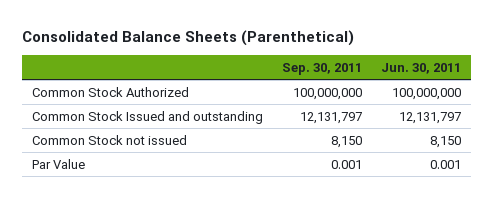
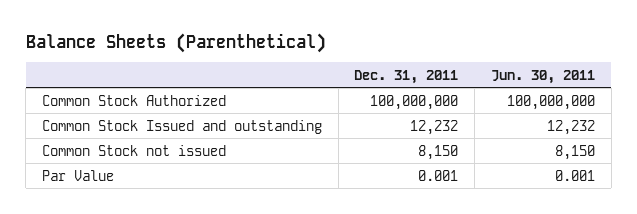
[22,30,355,47] Consolidated Balance Sheets (Parenthetical) -> [25,32,326,53] Balance Sheets (Parenthetical)
[282,62,363,75] Sep. 30, 2011 -> none
none -> [354,69,459,84] Dec. 31, 2011
[399,111,462,124] 12,131,797 -> [547,119,596,135] 12,232

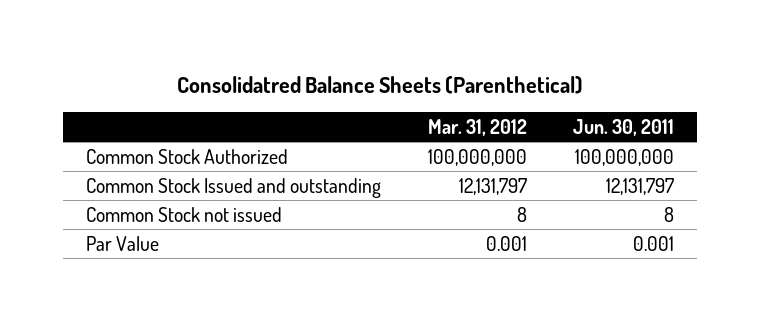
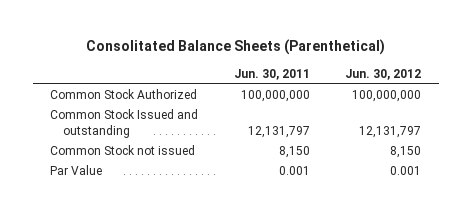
[177,75,584,94] Consolidatred Balance Sheets (Parenthetical) -> [85,39,385,56] Consolitated Balance Sheets (Parenthetical)
[427,118,527,136] Mar. 31, 2012 -> none
none -> [345,68,422,80] Jun. 30, 2012
[663,206,674,222] 8 -> [278,146,310,159] 8,150

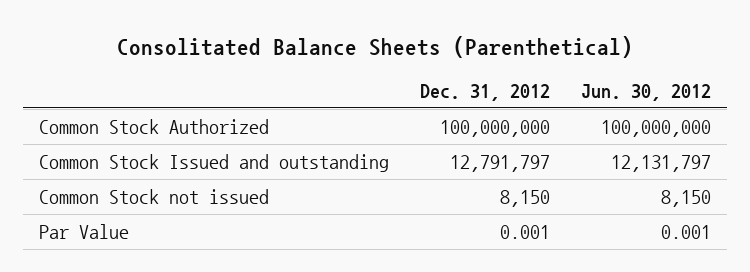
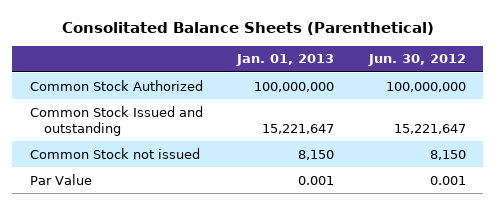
[420,83,551,101] Dec. 31, 2012 -> none
none -> [236,54,335,67] Jan. 01, 2013
[611,154,712,172] 12,131,797 -> [394,123,467,134] 15,221,647

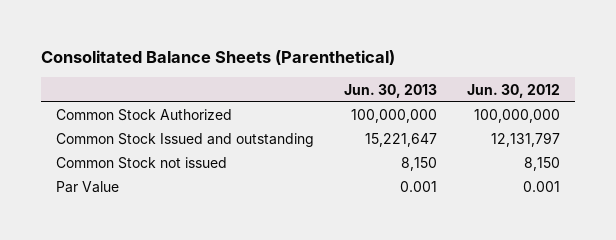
[236,54,335,67] Jan. 01, 2013 -> none
none -> [343,83,437,98] Jun. 30, 2013
[394,123,467,134] 15,221,647 -> [490,132,560,148] 12,131,797

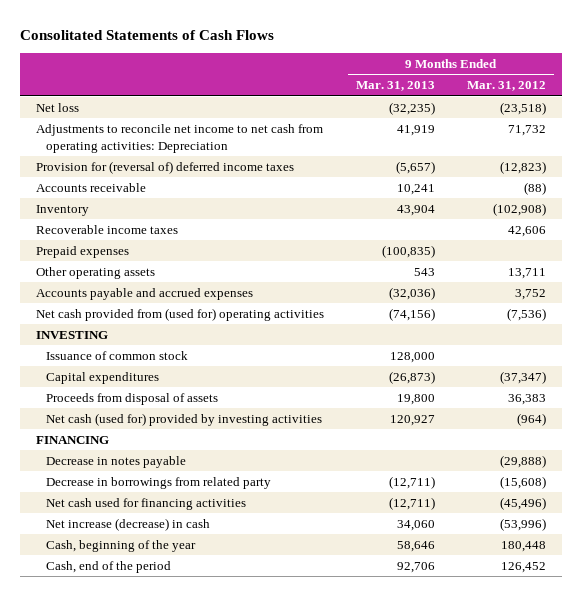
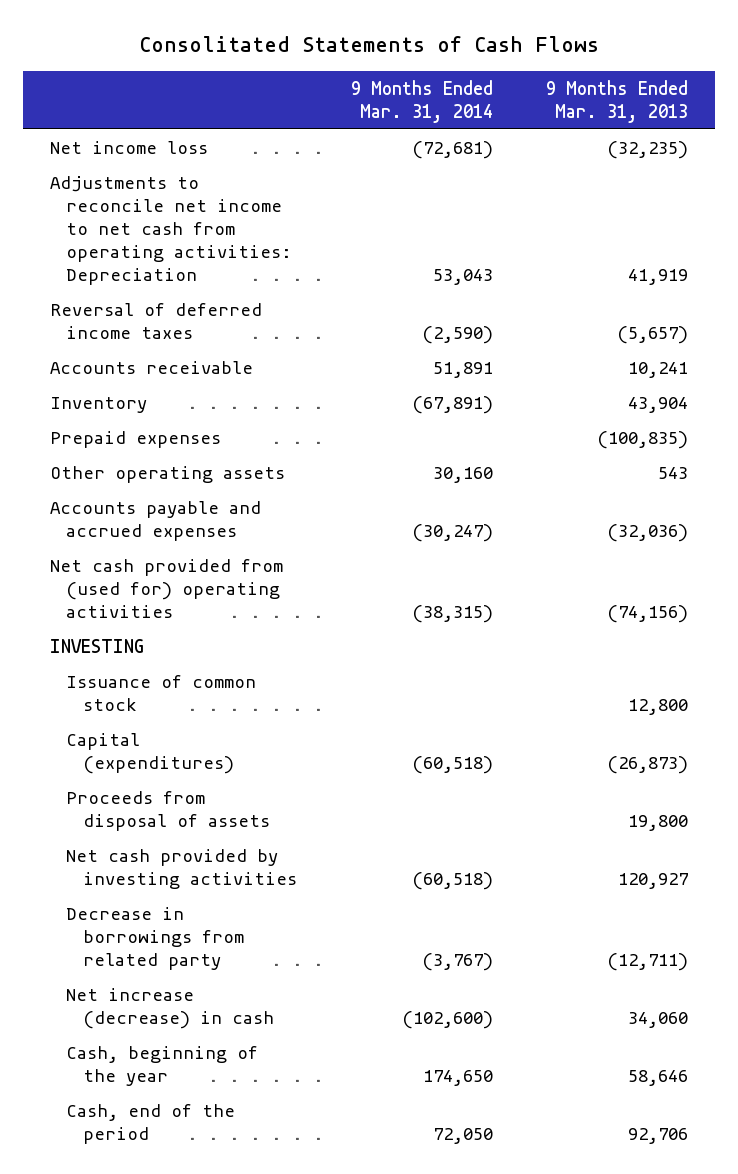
[467,81,547,92] Mar. 31, 2012 -> none
none -> [350,79,493,123] 9 Months Ended Mar. 31, 2014
[36,102,80,112] Net loss -> [49,141,208,155] Net income loss
[36,160,295,174] Provision for (reversal of) deferred income taxes -> [49,303,262,340] Reversal of deferred income taxes
[36,224,179,234] Recoverable income taxes -> none
[390,351,436,363] 128,000 -> [628,699,689,716] 12,800
[45,371,159,384] Capital expenditures -> [66,733,234,775] Capital (expenditures)
[36,435,110,444] FINANCING -> none
[45,455,186,468] Decrease in notes payable -> none
[45,412,322,426] Net cash (used for) provided by investing activities -> [66,849,297,890] Net cash provided by investing activities
[45,497,246,510] Net cash used for financing activities -> none

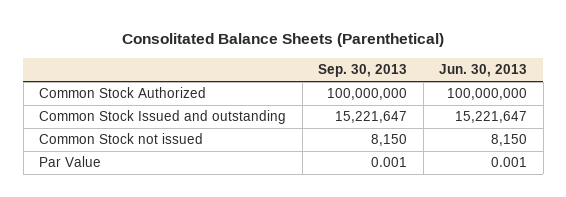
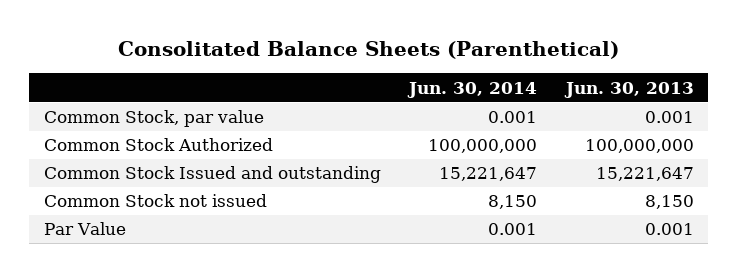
[318,64,408,78] Sep. 30, 2013 -> none
none -> [407,81,538,98] Jun. 30, 2014
none -> [43,110,264,128] Common Stock, par value

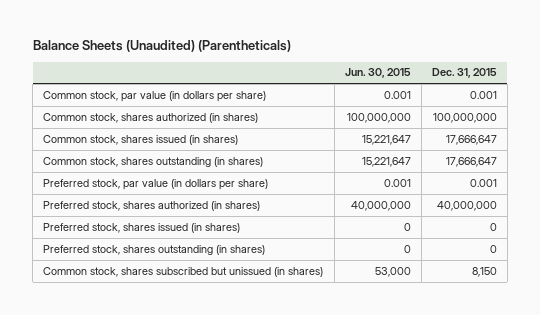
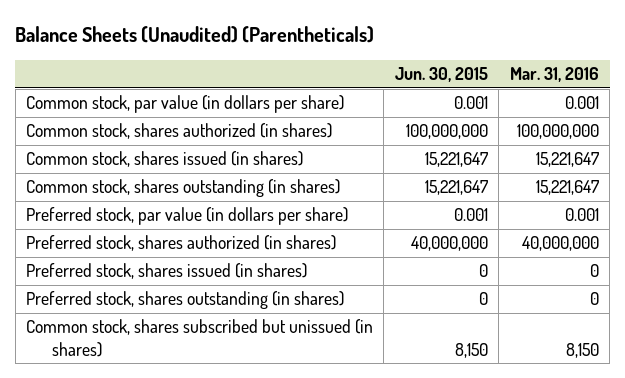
[431,68,497,79] Dec. 31, 2015 -> none
none -> [509,67,599,83] Mar. 31, 2016
[374,266,411,277] 53,000 -> [454,342,488,358] 8,150

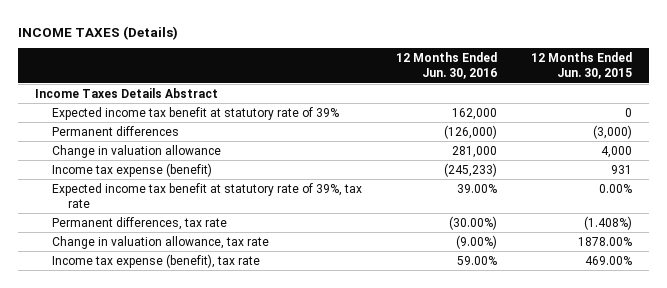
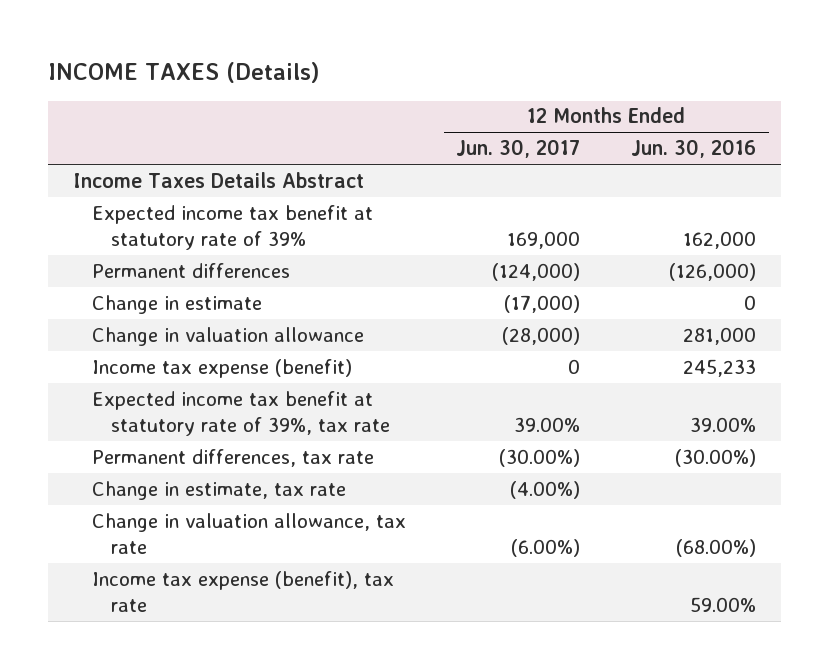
[530,52,632,80] 12 Months Ended Jun. 30, 2015 -> none
none -> [456,139,581,159] Jun. 30, 2017
none -> [91,294,262,314] Change in estimate
[443,162,497,177] (245,233) -> [682,358,756,377] 245,233
none -> [91,480,346,500] Change in estimate, tax rate
[455,234,497,249] (9.00%) -> [675,538,756,557] (68.00%)

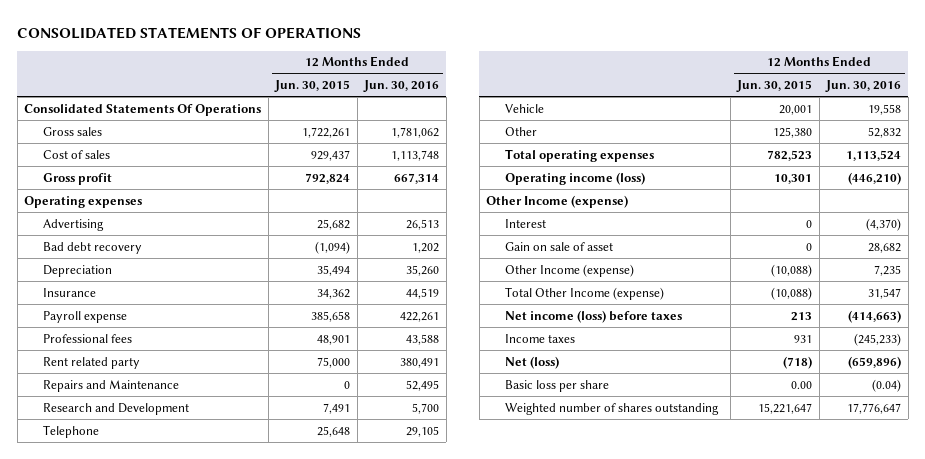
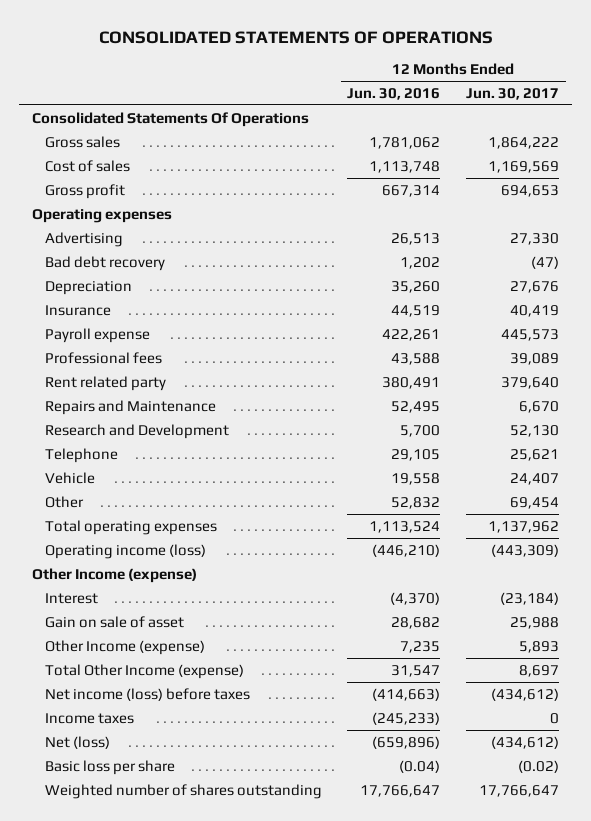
[274,80,351,93] Jun. 30, 2015 -> none
none -> [466,87,560,100] Jun. 30, 2017
[847,402,902,414] 17,776,647 -> [360,784,441,797] 17,766,647

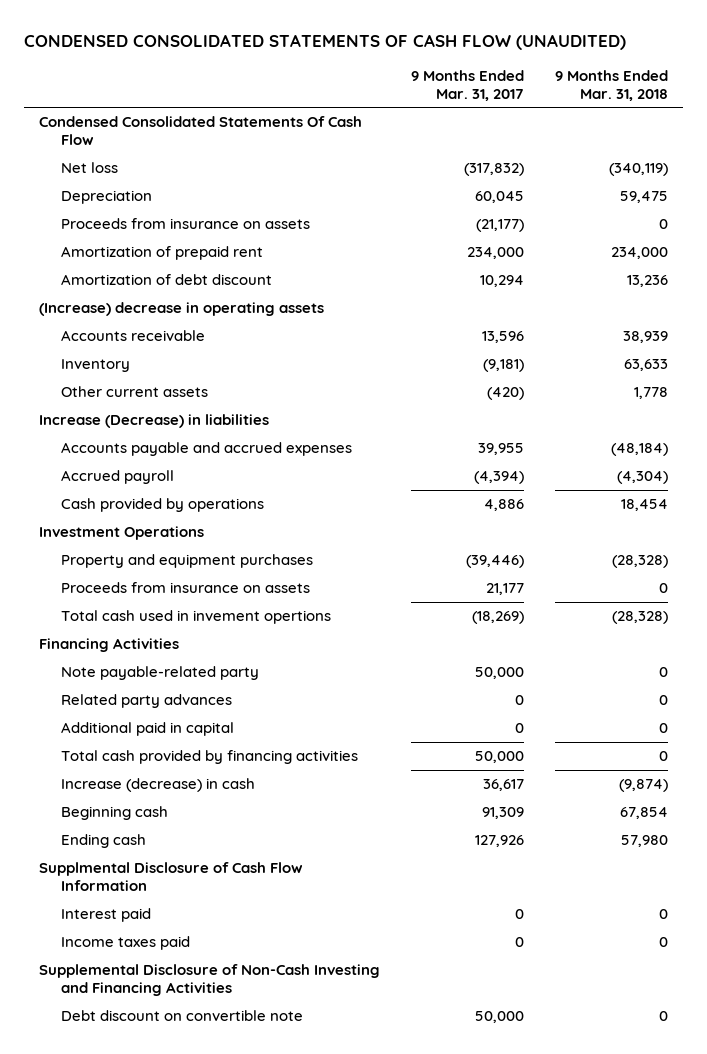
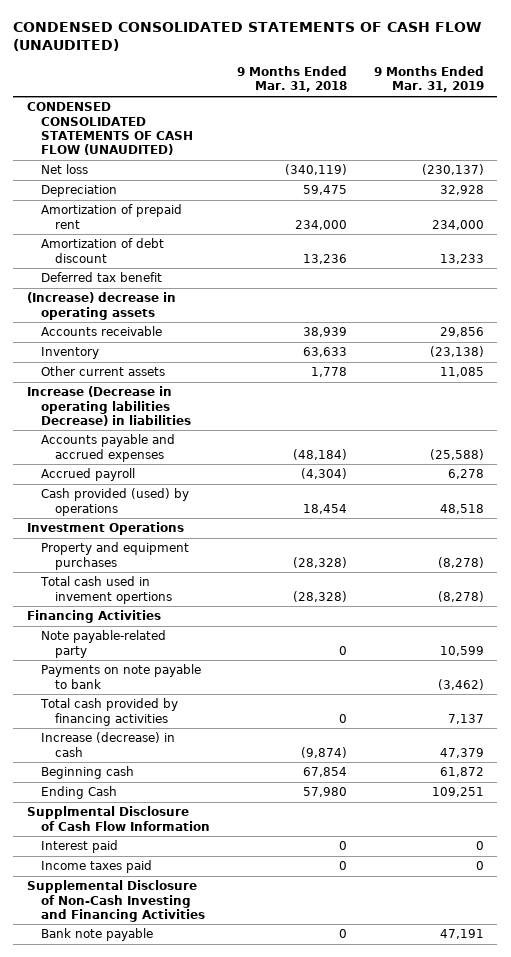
[410,69,524,101] 9 Months Ended Mar. 31, 2017 -> none
none -> [373,66,484,93] 9 Months Ended Mar. 31, 2019
[39,116,363,146] Condensed Consolidated Statements Of Cash Flow -> [26,102,193,155] CONDENSED CONSOLIDATED STATEMENTS OF CASH FLOW (UNAUDITED)
[61,218,311,230] Proceeds from insurance on assets -> none
none -> [40,272,162,283] Deferred tax benefit
[39,414,270,429] Increase (Decrease) in liabilities -> [26,386,191,426] Increase (Decrease in operating labilities Decrease) in liabilities
[61,498,265,513] Cash provided by operations -> [40,488,189,516] Cash provided (used) by operations
[61,582,311,594] Proceeds from insurance on assets -> none
[61,694,233,709] Related party advances -> none
[61,722,235,737] Additional paid in capital -> none
none -> [40,664,201,689] Payments on note payable to bank
[61,834,147,849] Ending cash -> [40,786,117,800] Ending Cash
[61,1010,304,1022] Debt discount on convertible note -> none
none -> [40,928,153,942] Bank note payable

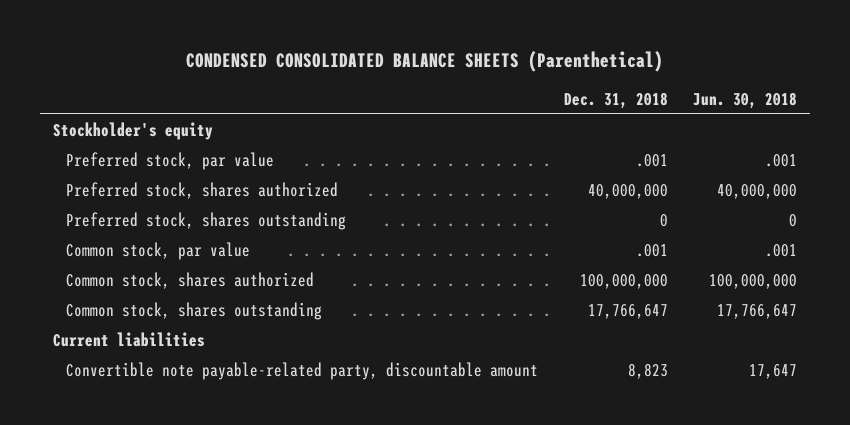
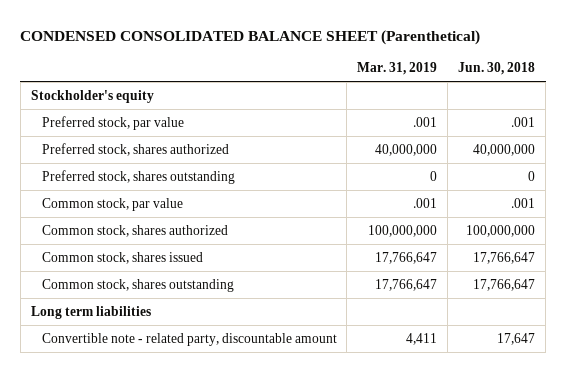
[186,50,664,72] CONDENSED CONSOLIDATED BALANCE SHEETS (Parenthetical) -> [20,29,481,45] CONDENSED CONSOLIDATED BALANCE SHEET (Parenthetical)
[563,91,668,109] Dec. 31, 2018 -> none
none -> [357,62,438,76] Mar. 31, 2019
none -> [41,251,203,264] Common stock, shares issued
[53,331,206,347] Current liabilities -> none
none -> [30,305,151,319] Long term liabilities
[66,361,539,380] Convertible note payable-related party, discountable amount -> [41,332,337,346] Convertible note - related party, discountable amount

